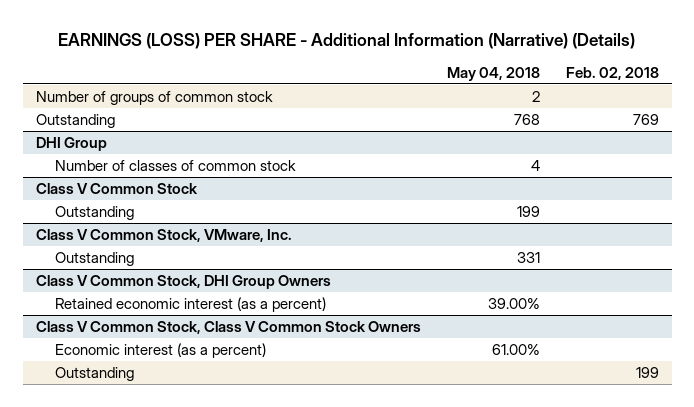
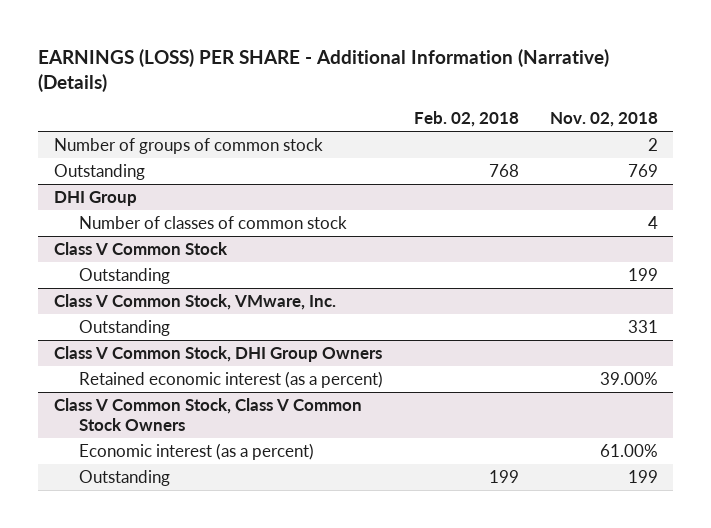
[446,66,540,81] May 04, 2018 -> none
none -> [549,112,658,128] Nov. 02, 2018
[632,113,659,125] 769 -> [488,163,519,177] 768

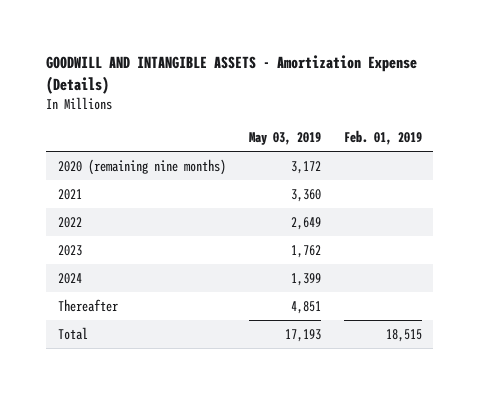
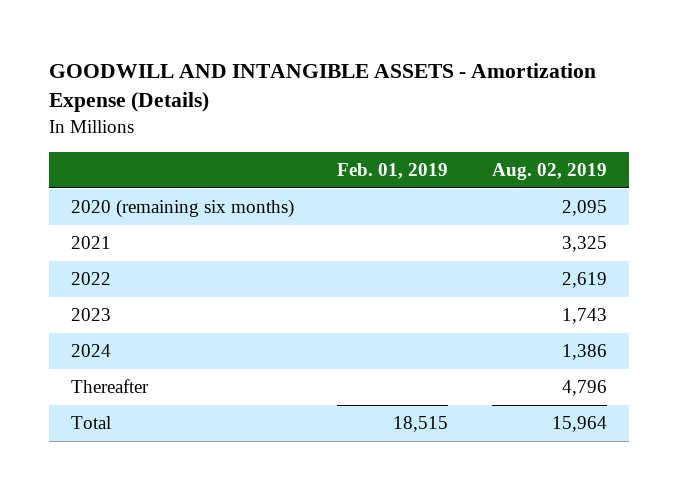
[248,132,321,146] May 03, 2019 -> none
none -> [491,162,607,180] Aug. 02, 2019
[57,158,226,175] 2020 (remaining nine months) -> [70,199,294,219] 2020 (remaining six months)

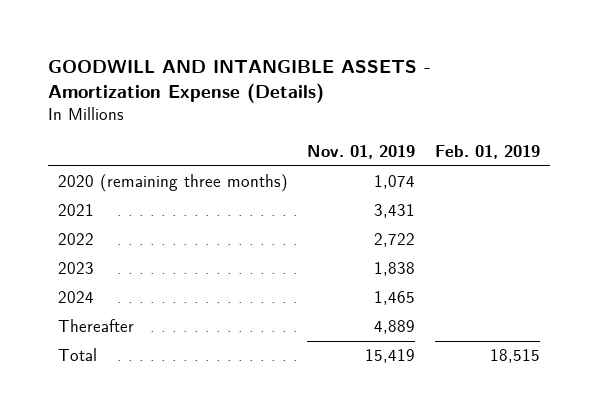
[491,162,607,180] Aug. 02, 2019 -> none
none -> [307,144,416,159] Nov. 01, 2019
[70,199,294,219] 2020 (remaining six months) -> [57,174,288,193] 2020 (remaining three months)

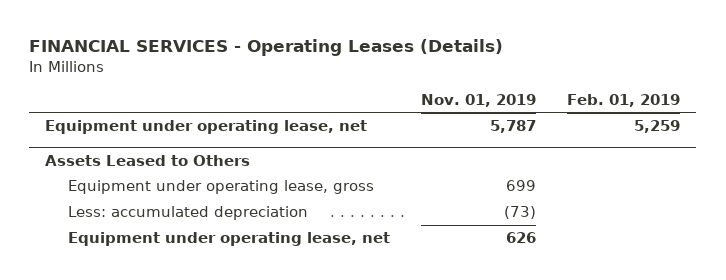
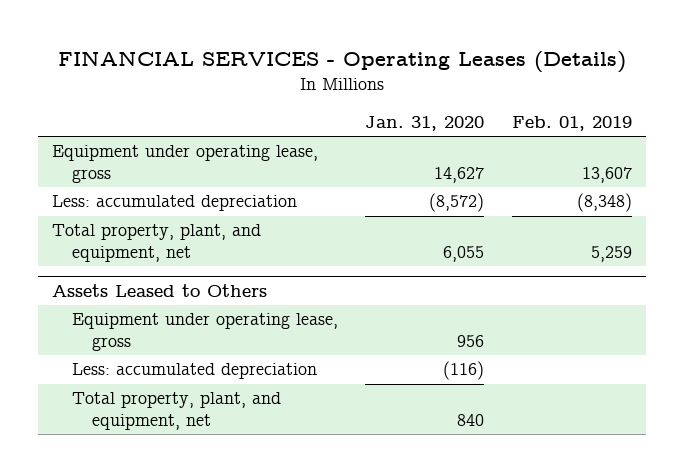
[421,93,537,107] Nov. 01, 2019 -> none
none -> [365,115,485,131] Jan. 31, 2020
none -> [52,145,319,183] Equipment under operating lease, gross
none -> [52,195,298,212] Less: accumulated depreciation
[45,120,368,135] Equipment under operating lease, net -> [52,224,262,262] Total property, plant, and equipment, net
[67,232,390,247] Equipment under operating lease, net -> [71,392,281,430] Total property, plant, and equipment, net

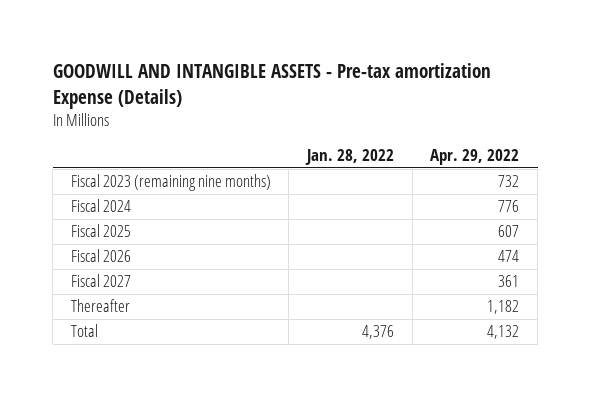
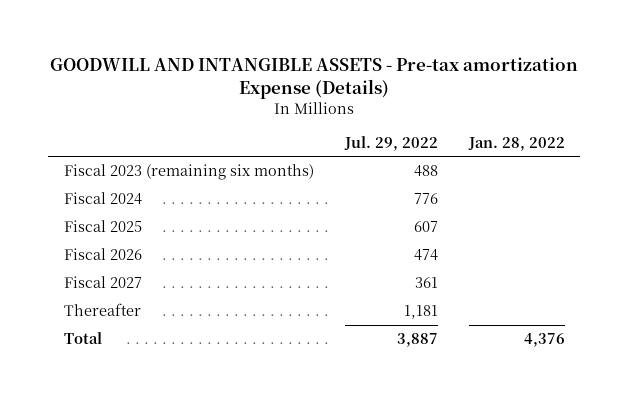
[430,149,520,166] Apr. 29, 2022 -> none
none -> [343,135,438,151] Jul. 29, 2022
[70,174,271,192] Fiscal 2023 (remaining nine months) -> [63,164,314,181] Fiscal 2023 (remaining six months)

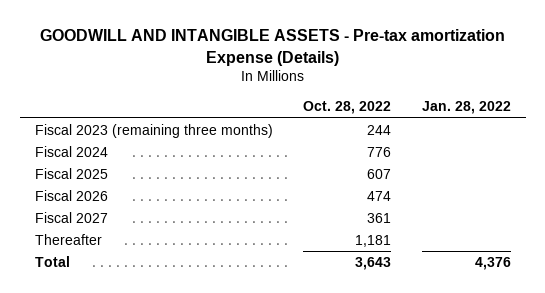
[343,135,438,151] Jul. 29, 2022 -> none
none -> [303,101,392,115] Oct. 28, 2022
[63,164,314,181] Fiscal 2023 (remaining six months) -> [34,124,273,139] Fiscal 2023 (remaining three months)

